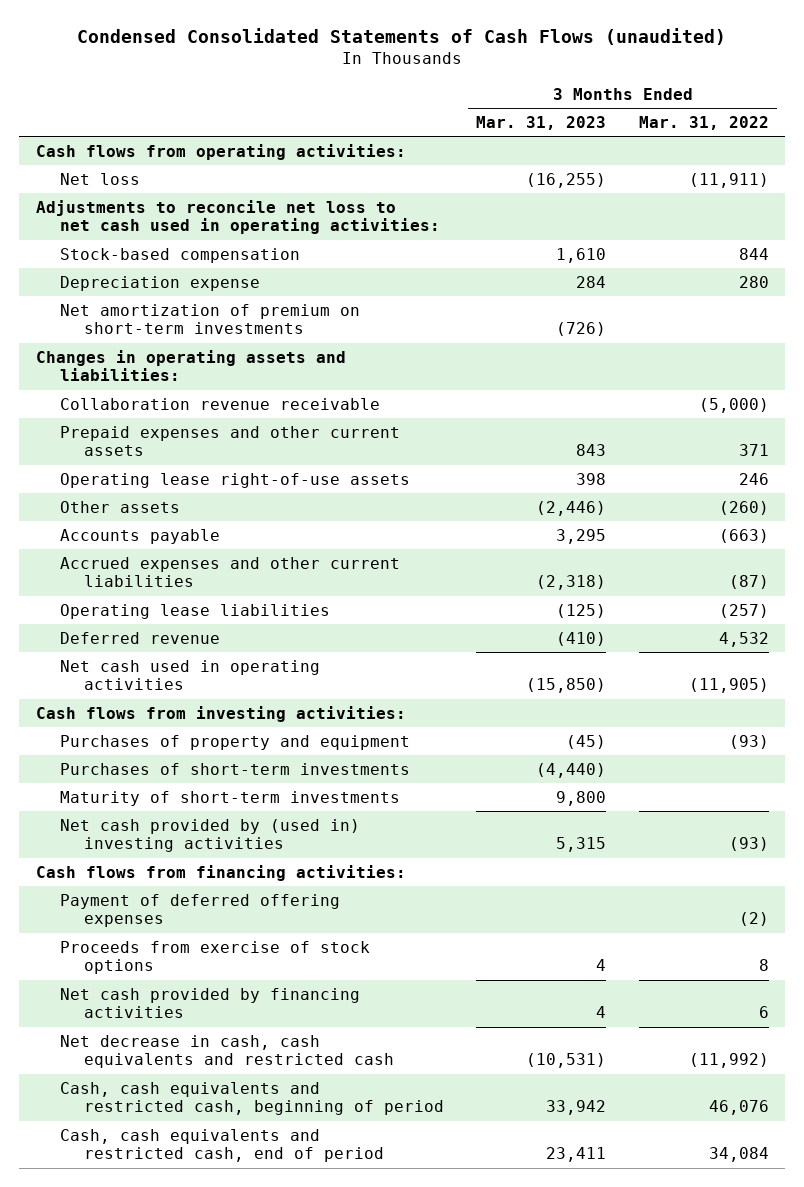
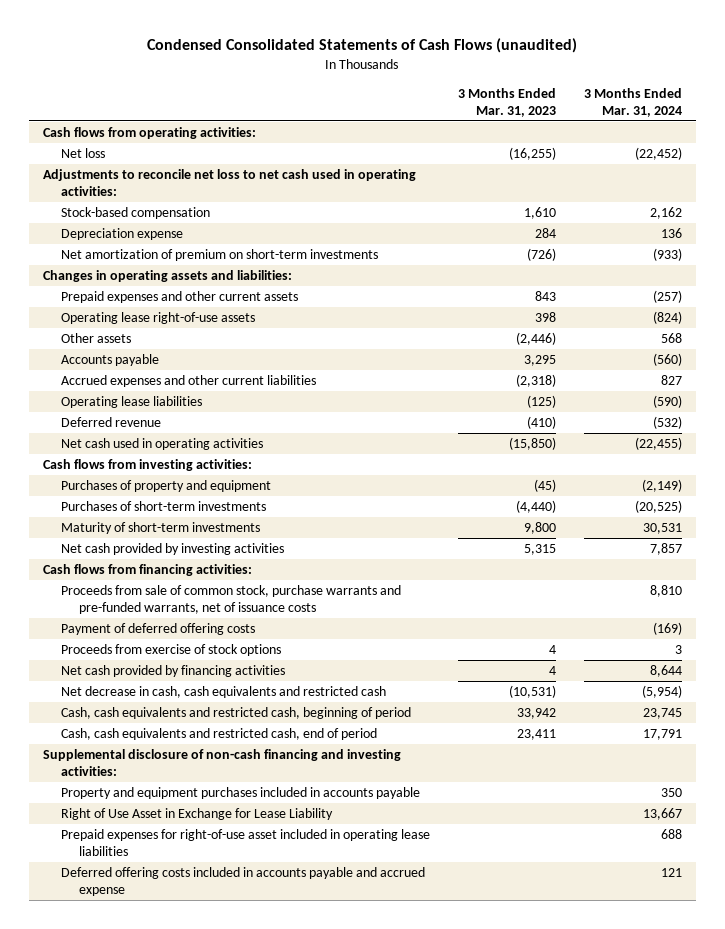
[638,115,769,130] Mar. 31, 2022 -> none
none -> [583,87,682,118] 3 Months Ended Mar. 31, 2024
[59,397,380,410] Collaboration revenue receivable -> none
[59,818,360,853] Net cash provided by (used in) investing activities -> [60,542,284,555] Net cash provided by investing activities
none -> [60,584,401,615] Proceeds from sale of common stock, purchase warrants and pre-funded warrants, net of issuance costs
[59,893,340,928] Payment of deferred offering expenses -> [60,622,255,635] Payment of deferred offering costs
none -> [42,748,401,777] Supplemental disclosure of non-cash financing and investing activities:
none -> [60,786,420,799] Property and equipment purchases included in accounts payable
none -> [60,807,333,820] Right of Use Asset in Exchange for Lease Liability
none -> [60,828,430,857] Prepaid expenses for right-of-use asset included in operating lease liabilities
none -> [60,866,425,897] Deferred offering costs included in accounts payable and accrued expense

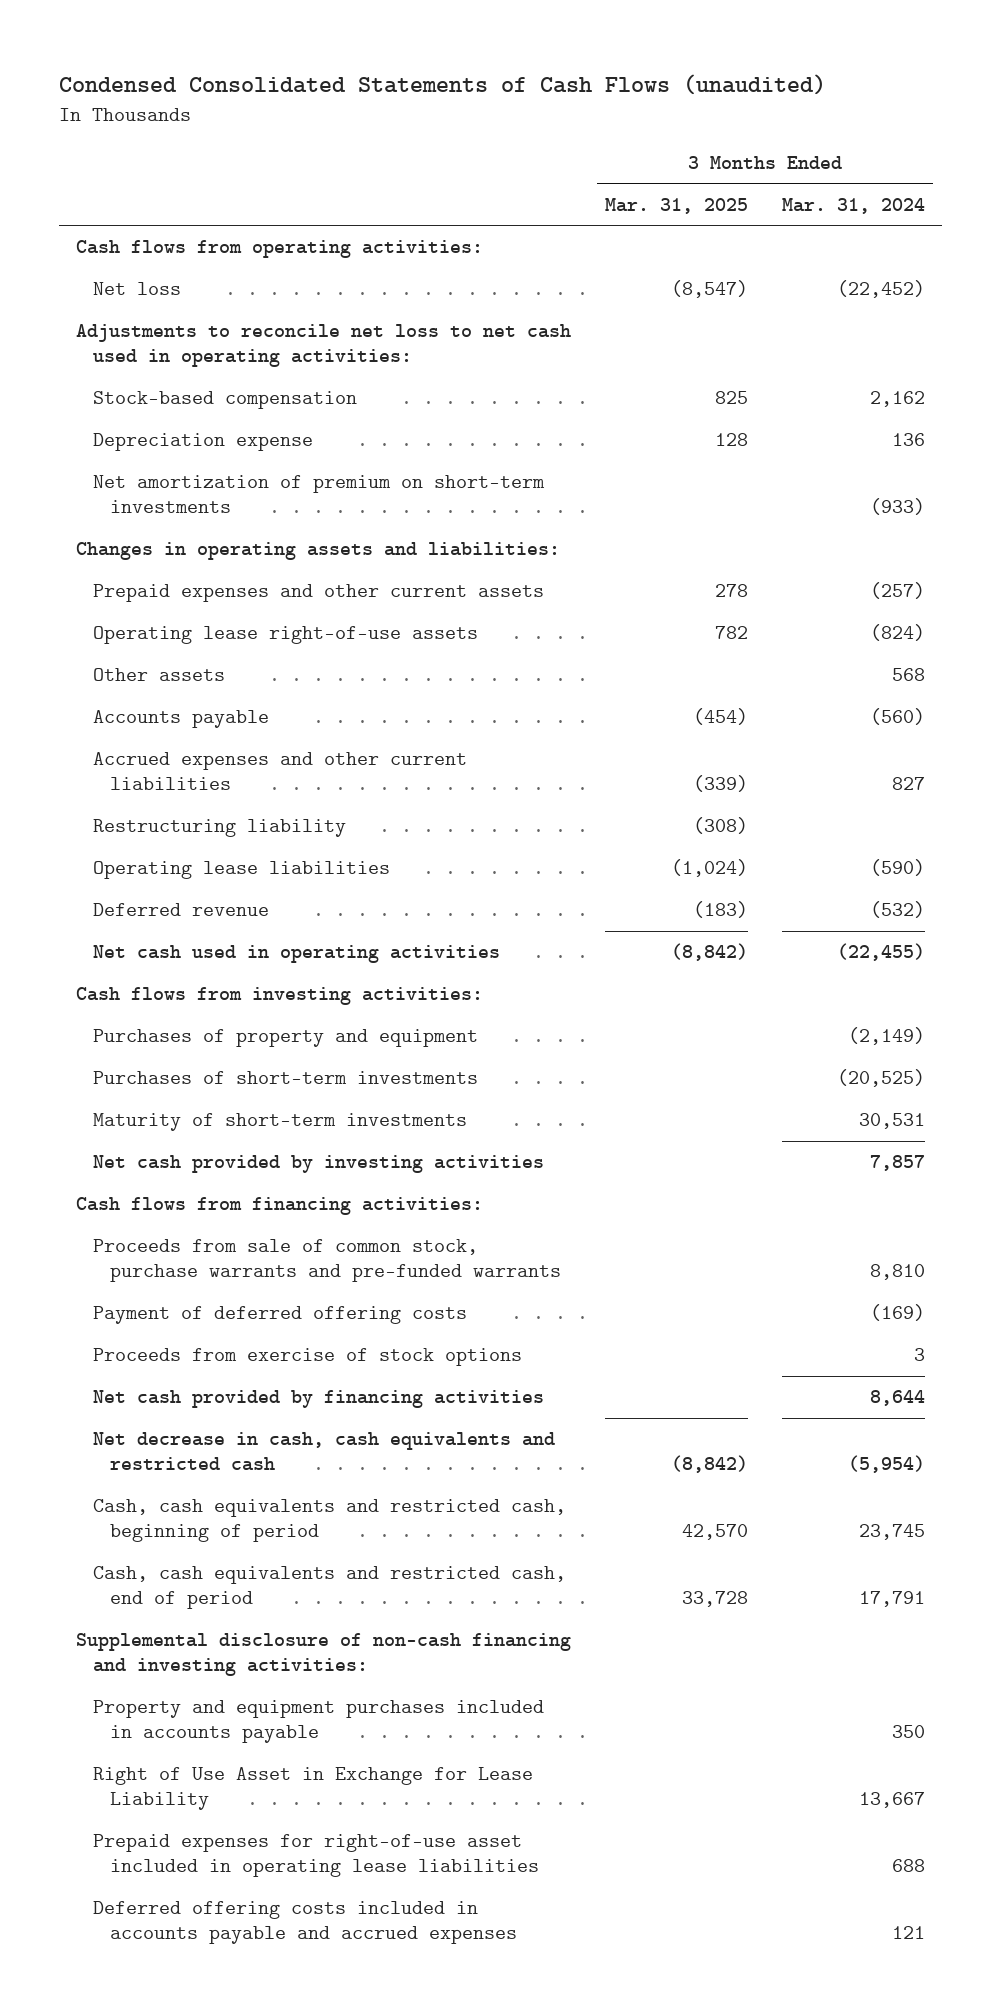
[457,87,556,118] 3 Months Ended Mar. 31, 2023 -> none
none -> [605,197,749,214] Mar. 31, 2025
none -> [92,819,346,838] Restructuring liability
[60,584,401,615] Proceeds from sale of common stock, purchase warrants and pre-funded warrants, net of issuance costs -> [92,1239,561,1283] Proceeds from sale of common stock, purchase warrants and pre-funded warrants
[60,866,425,897] Deferred offering costs included in accounts payable and accrued expense -> [92,1901,517,1945] Deferred offering costs included in accounts payable and accrued expenses

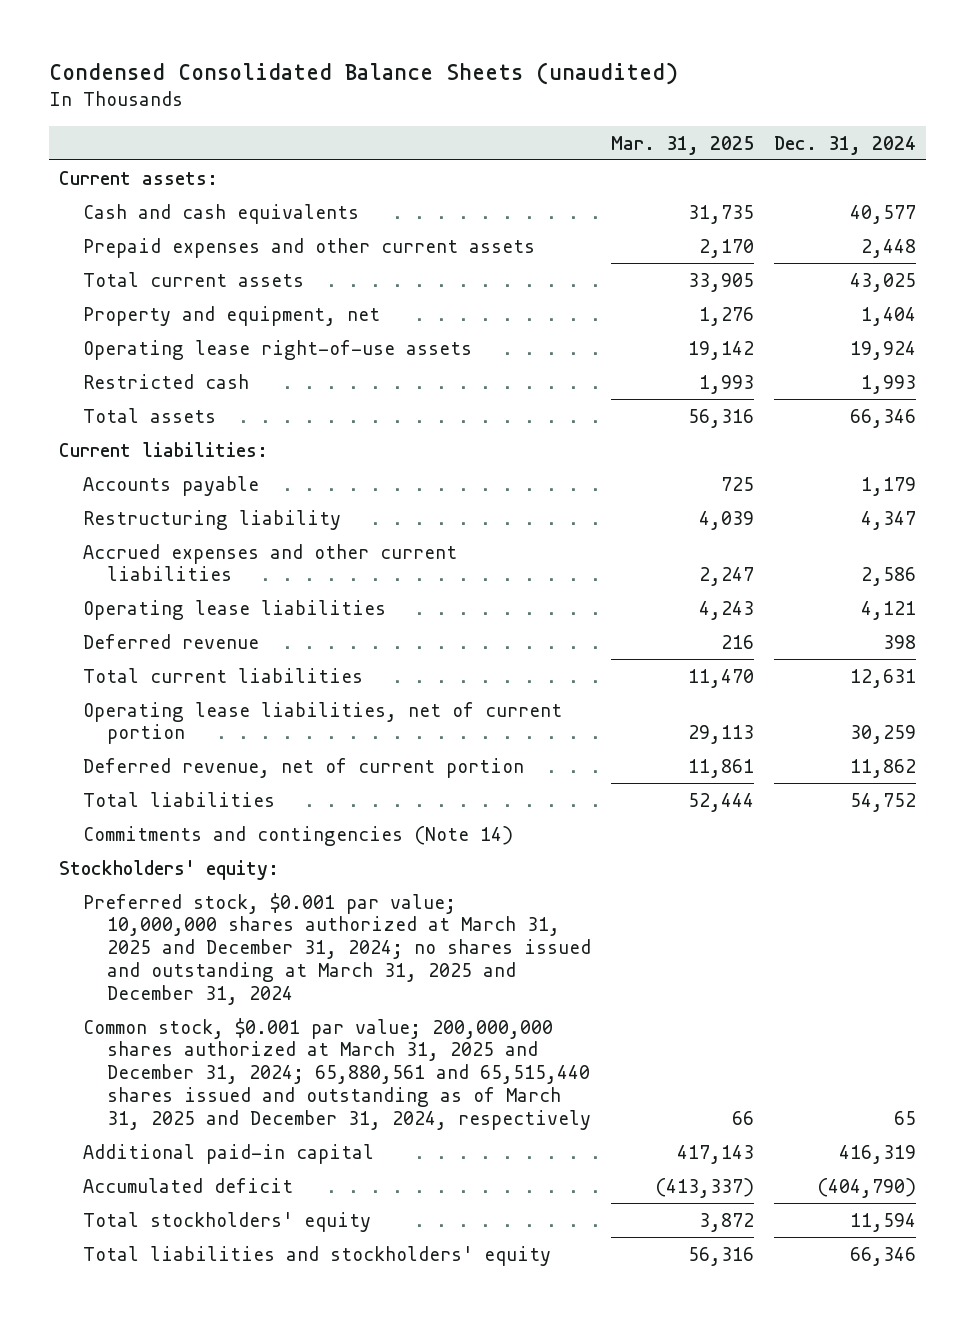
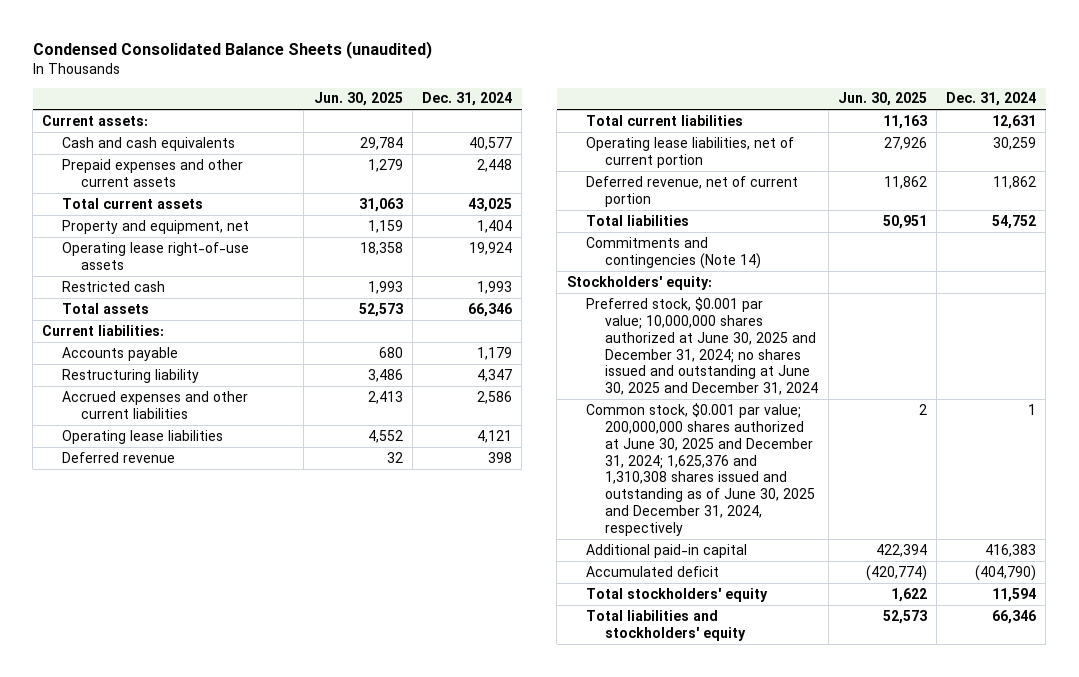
[610,135,754,155] Mar. 31, 2025 -> none
none -> [313,92,403,107] Jun. 30, 2025
[82,892,591,1005] Preferred stock, $0.001 par value; 10,000,000 shares authorized at March 31, 2025 and December 31, 2024; no shares issued and outstanding at March 31, 2025 and December 31, 2024 -> [586,296,819,396] Preferred stock, $0.001 par value; 10,000,000 shares authorized at June 30, 2025 and December 31, 2024; no shares issued and outstanding at June 30, 2025 and December 31, 2024
[82,1017,591,1130] Common stock, $0.001 par value; 200,000,000 shares authorized at March 31, 2025 and December 31, 2024; 65,880,561 and 65,515,440 shares issued and outstanding as of March 31, 2025 and December 31, 2024, respectively -> [586,402,816,537] Common stock, $0.001 par value; 200,000,000 shares authorized at June 30, 2025 and December 31, 2024; 1,625,376 and 1,310,308 shares issued and outstanding as of June 30, 2025 and December 31, 2024, respectively
[893,1110,916,1125] 65 -> [1028,403,1037,415] 1
[838,1144,916,1164] 416,319 -> [985,543,1037,557] 416,383

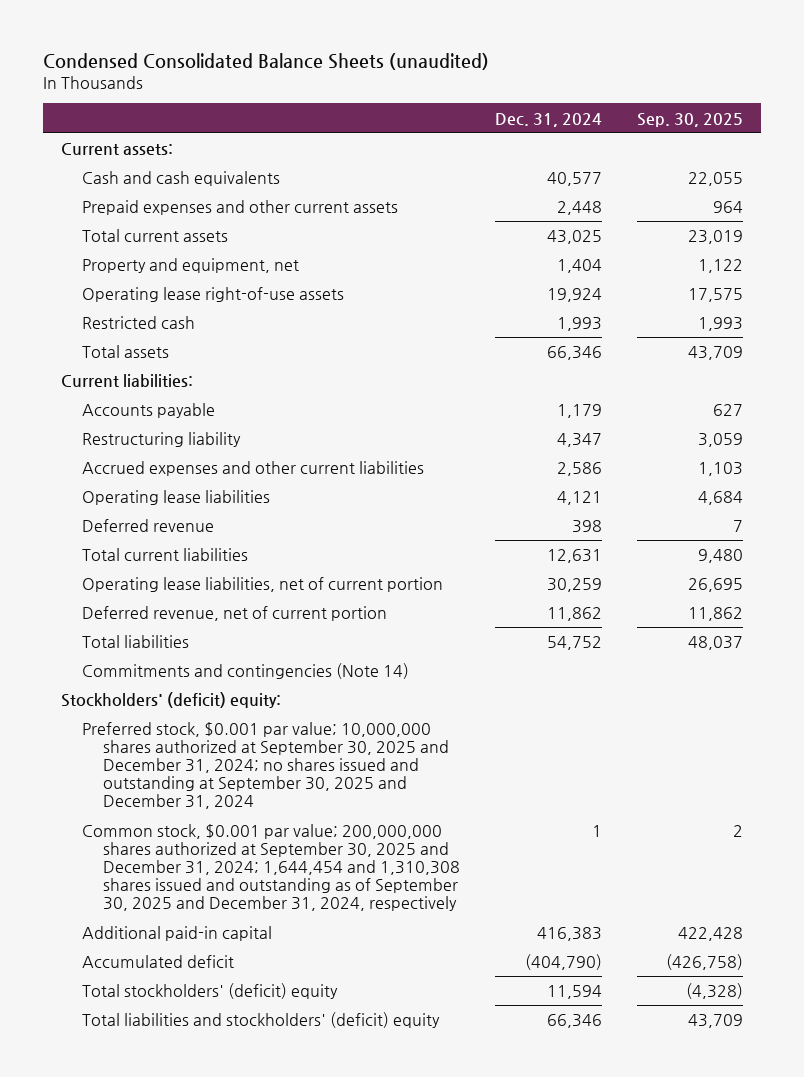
[313,92,403,107] Jun. 30, 2025 -> none
none -> [637,112,744,127] Sep. 30, 2025
[566,275,712,290] Stockholders' equity: -> [60,692,281,709] Stockholders' (deficit) equity:
[586,296,819,396] Preferred stock, $0.001 par value; 10,000,000 shares authorized at June 30, 2025 and December 31, 2024; no shares issued and outstanding at June 30, 2025 and December 31, 2024 -> [81,722,450,810] Preferred stock, $0.001 par value; 10,000,000 shares authorized at September 30, 2025 and December 31, 2024; no shares issued and outstanding at September 30, 2025 and December 31, 2024
[586,402,816,537] Common stock, $0.001 par value; 200,000,000 shares authorized at June 30, 2025 and December 31, 2024; 1,625,376 and 1,310,308 shares issued and outstanding as of June 30, 2025 and December 31, 2024, respectively -> [81,824,461,912] Common stock, $0.001 par value; 200,000,000 shares authorized at September 30, 2025 and December 31, 2024; 1,644,454 and 1,310,308 shares issued and outstanding as of September 30, 2025 and December 31, 2024, respectively
[586,587,769,602] Total stockholders' equity -> [81,983,338,1000] Total stockholders' (deficit) equity
[586,609,747,641] Total liabilities and stockholders' equity -> [81,1012,440,1029] Total liabilities and stockholders' (deficit) equity

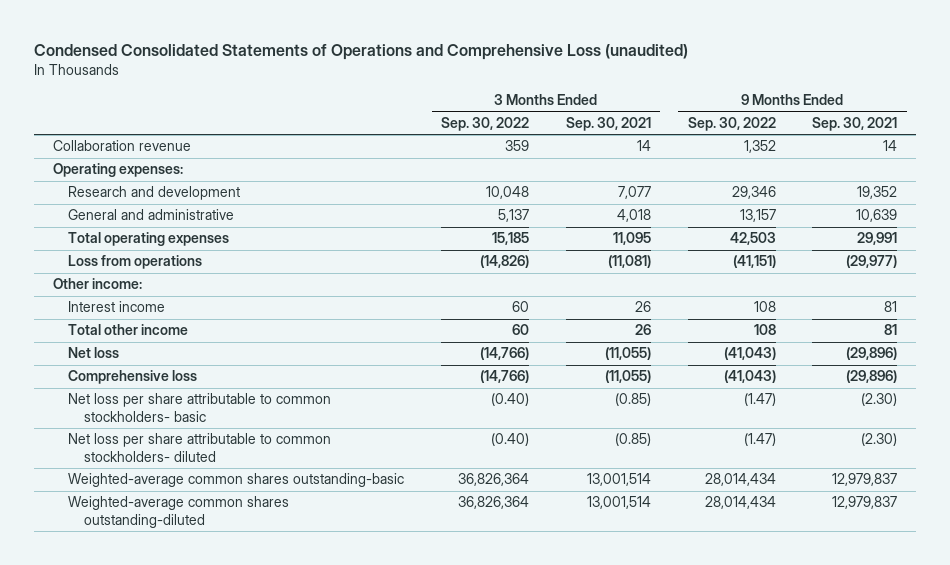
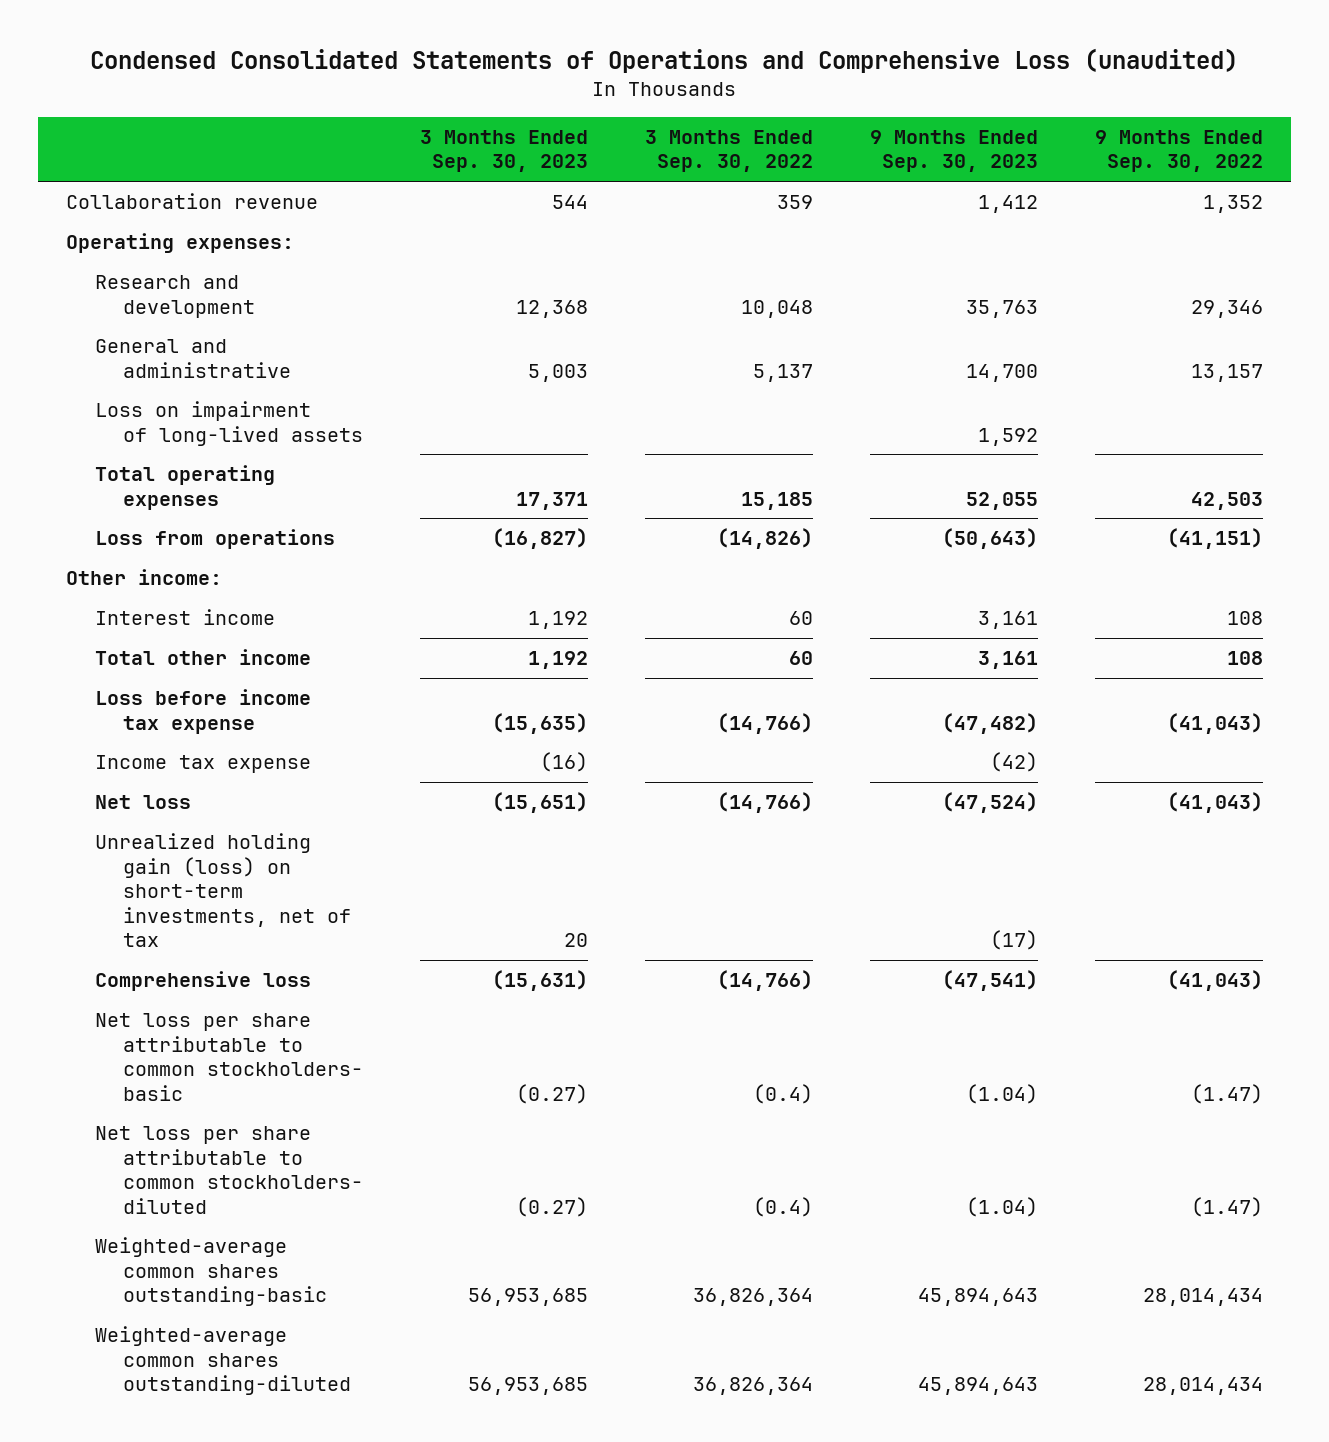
[565,116,651,131] Sep. 30, 2021 -> none
[812,116,898,131] Sep. 30, 2021 -> none
none -> [419,130,588,173] 3 Months Ended Sep. 30, 2023
none -> [869,130,1038,173] 9 Months Ended Sep. 30, 2023
none -> [94,401,364,446] Loss on impairment of long-lived assets
none -> [94,689,311,734] Loss before income tax expense
none -> [94,755,311,774] Income tax expense
none -> [94,833,352,948] Unrealized holding gain (loss) on short-term investments, net of tax
[491,393,530,407] (0.40) -> [752,1083,813,1104] (0.4)
[491,433,530,447] (0.40) -> [752,1196,813,1217] (0.4)

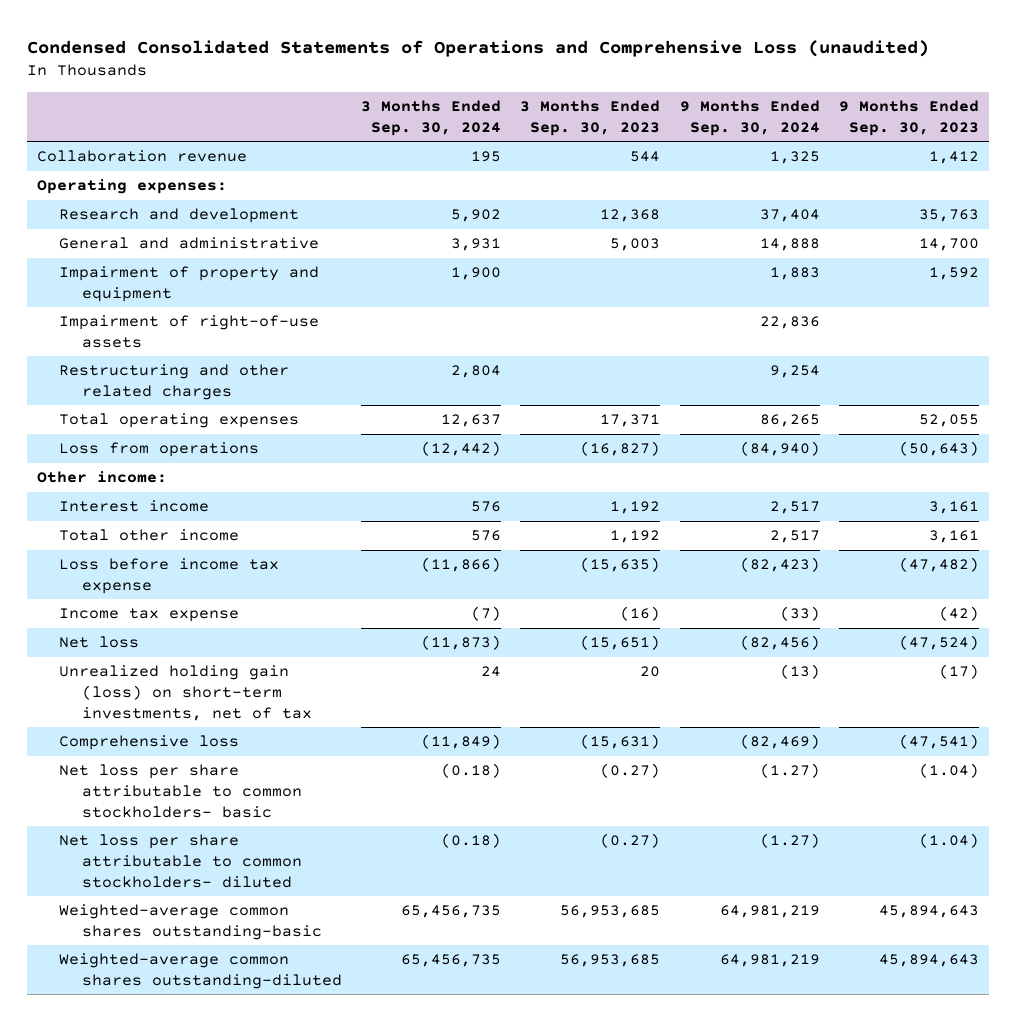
[644,130,813,173] 3 Months Ended Sep. 30, 2022 -> none
[1094,130,1263,173] 9 Months Ended Sep. 30, 2022 -> none
none -> [361,100,502,136] 3 Months Ended Sep. 30, 2024
none -> [679,100,820,136] 9 Months Ended Sep. 30, 2024
[94,401,364,446] Loss on impairment of long-lived assets -> [59,266,320,302] Impairment of property and equipment
none -> [59,315,320,348] Impairment of right-of-use assets
none -> [59,364,290,400] Restructuring and other related charges

